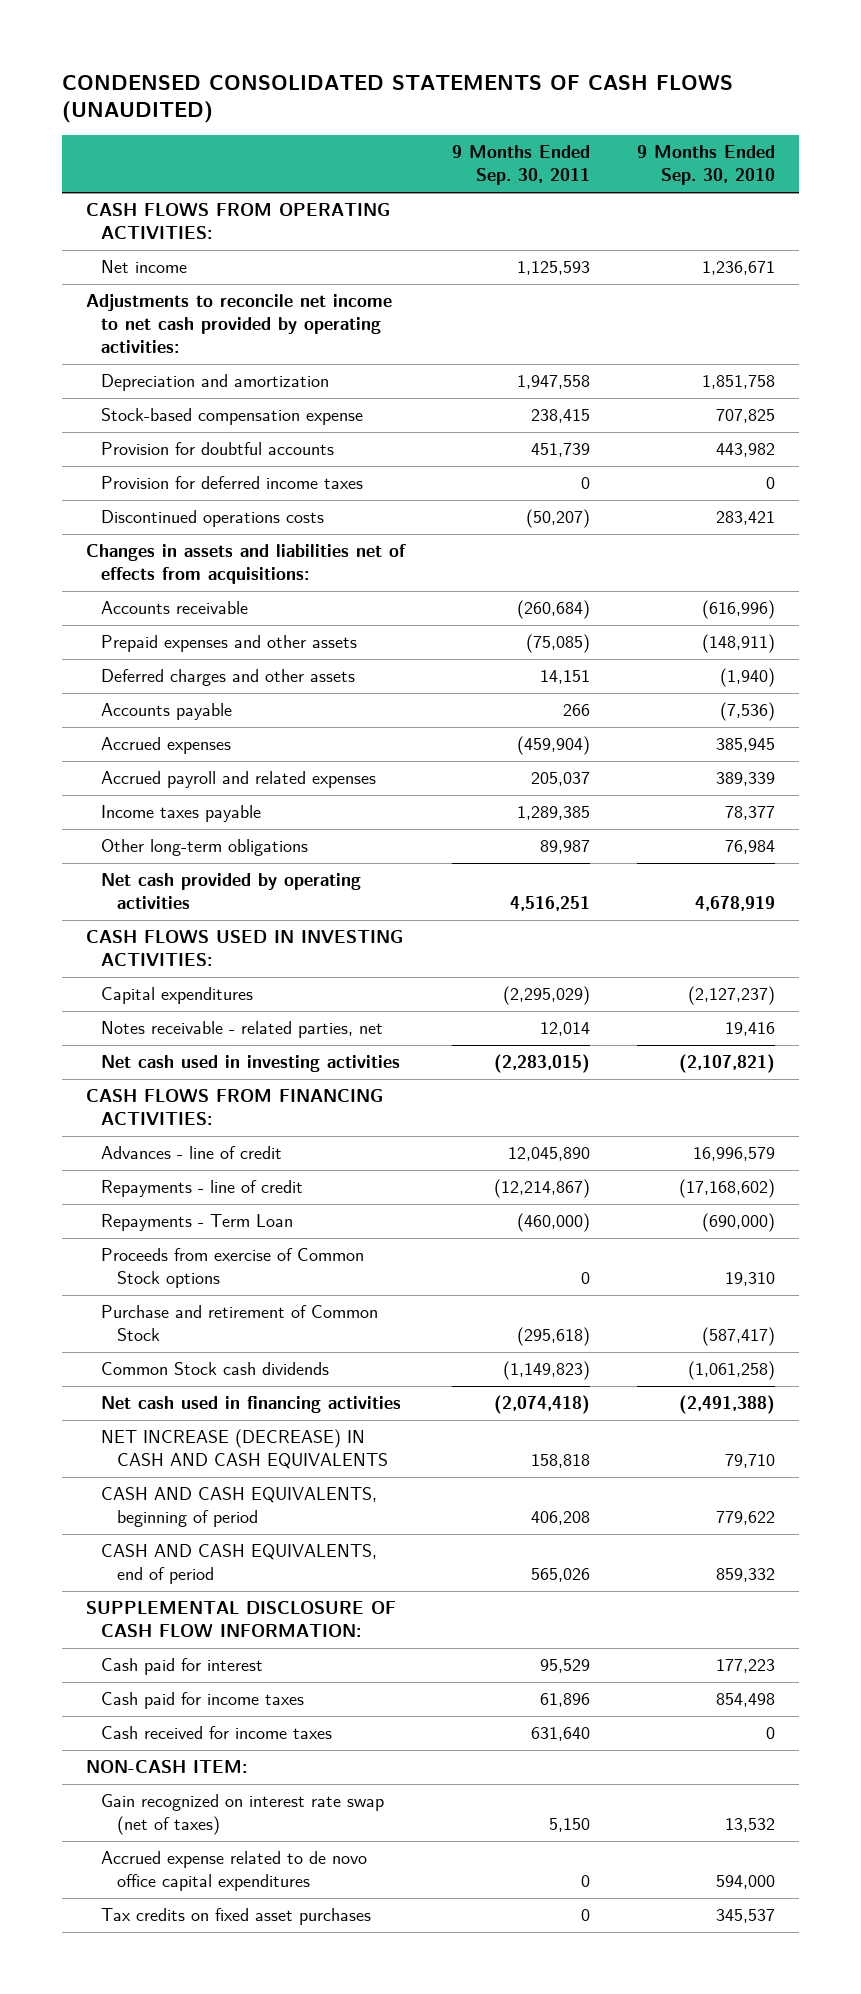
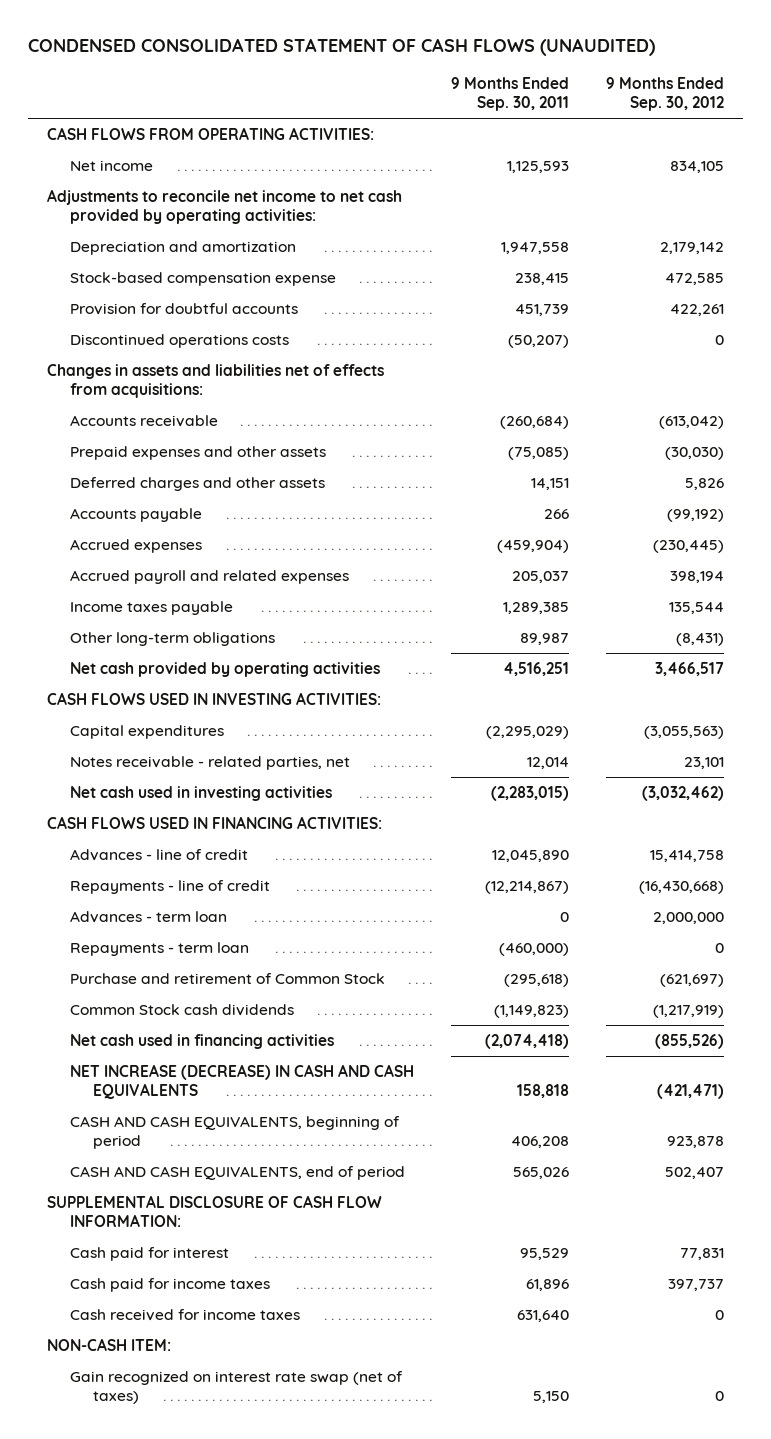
[61,74,733,124] CONDENSED CONSOLIDATED STATEMENTS OF CASH FLOWS (UNAUDITED) -> [28,38,656,57] CONDENSED CONSOLIDATED STATEMENT OF CASH FLOWS (UNAUDITED)
[637,145,776,186] 9 Months Ended Sep. 30, 2010 -> none
none -> [606,76,725,112] 9 Months Ended Sep. 30, 2012
[101,476,364,490] Provision for deferred income taxes -> none
[85,1089,383,1126] CASH FLOWS FROM FINANCING ACTIVITIES: -> [46,816,382,830] CASH FLOWS USED IN FINANCING ACTIVITIES:
[101,1248,365,1289] Proceeds from exercise of Common Stock options -> none
none -> [69,911,227,924] Advances - term loan
[101,1214,294,1232] Repayments - Term Loan -> [69,942,249,957] Repayments - term loan
[101,1851,368,1892] Accrued expense related to de novo office capital expenditures -> none
[101,1908,372,1926] Tax credits on fixed asset purchases -> none

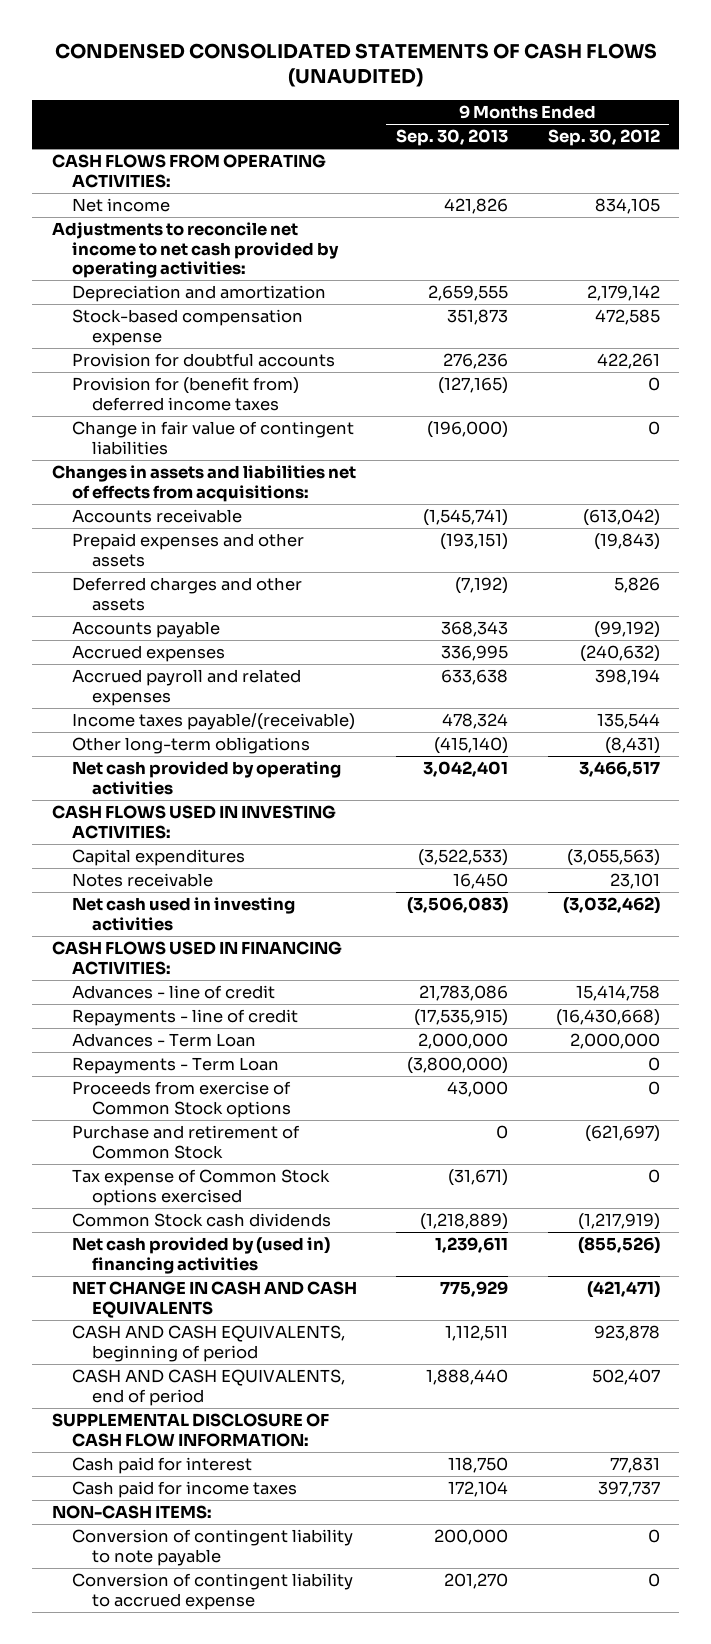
[28,38,656,57] CONDENSED CONSOLIDATED STATEMENT OF CASH FLOWS (UNAUDITED) -> [54,42,657,88] CONDENSED CONSOLIDATED STATEMENTS OF CASH FLOWS (UNAUDITED)
[450,76,569,112] 9 Months Ended Sep. 30, 2011 -> none
none -> [396,129,509,147] Sep. 30, 2013
[69,334,289,349] Discontinued operations costs -> none
none -> [71,377,299,411] Provision for (benefit from) deferred income taxes
none -> [71,421,354,455] Change in fair value of contingent liabilities
[665,447,725,461] (30,030) -> [593,533,660,551] (19,843)
[653,540,725,554] (230,445) -> [579,645,660,663] (240,632)
[69,601,233,616] Income taxes payable -> [71,713,355,731] Income taxes payable/(receivable)
[69,756,350,771] Notes receivable - related parties, net -> [71,873,213,888] Notes receivable
[69,911,227,924] Advances - term loan -> [71,1033,256,1048] Advances - Term Loan
[69,942,249,957] Repayments - term loan -> [71,1057,279,1075] Repayments - Term Loan
none -> [71,1081,291,1118] Proceeds from exercise of Common Stock options
none -> [71,1169,330,1206] Tax expense of Common Stock options exercised
[69,1034,334,1050] Net cash used in financing activities -> [71,1237,330,1274] Net cash provided by (used in) financing activities
[69,1064,414,1100] NET INCREASE (DECREASE) IN CASH AND CASH EQUIVALENTS -> [71,1281,357,1318] NET CHANGE IN CASH AND CASH EQUIVALENTS
[69,1309,300,1322] Cash received for income taxes -> none
[69,1371,403,1405] Gain recognized on interest rate swap (net of taxes) -> none
[46,1338,171,1352] NON-CASH ITEM: -> [51,1505,212,1520] NON-CASH ITEMS:
none -> [71,1529,353,1566] Conversion of contingent liability to note payable
none -> [71,1573,353,1610] Conversion of contingent liability to accrued expense

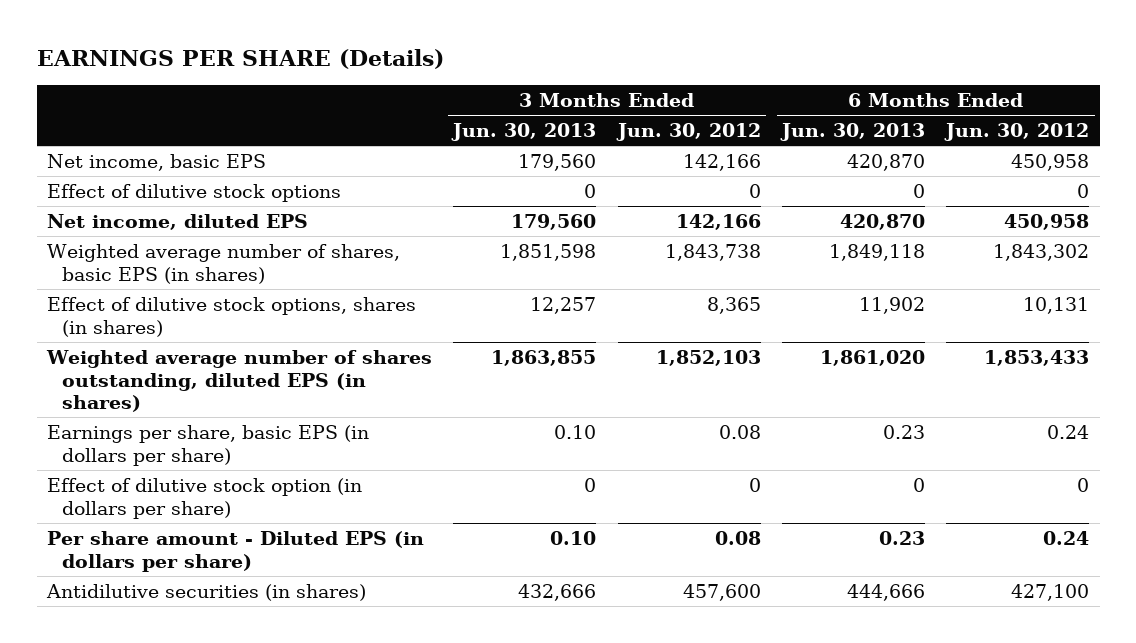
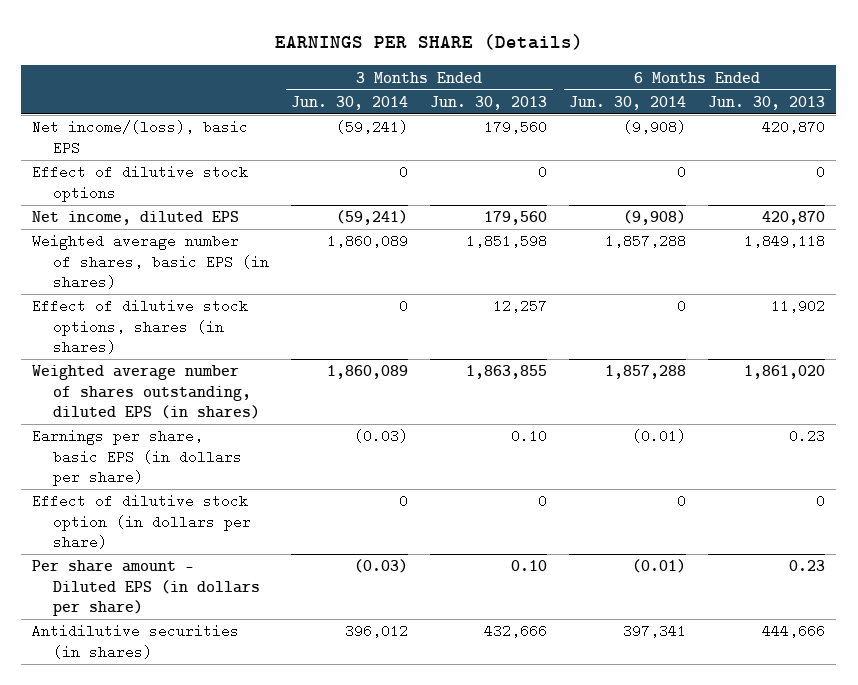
[615,122,761,141] Jun. 30, 2012 -> none
[944,122,1090,141] Jun. 30, 2012 -> none
none -> [291,96,409,111] Jun. 30, 2014
none -> [569,96,687,111] Jun. 30, 2014
[47,153,267,171] Net income, basic EPS -> [32,120,249,155] Net income/(loss), basic EPS

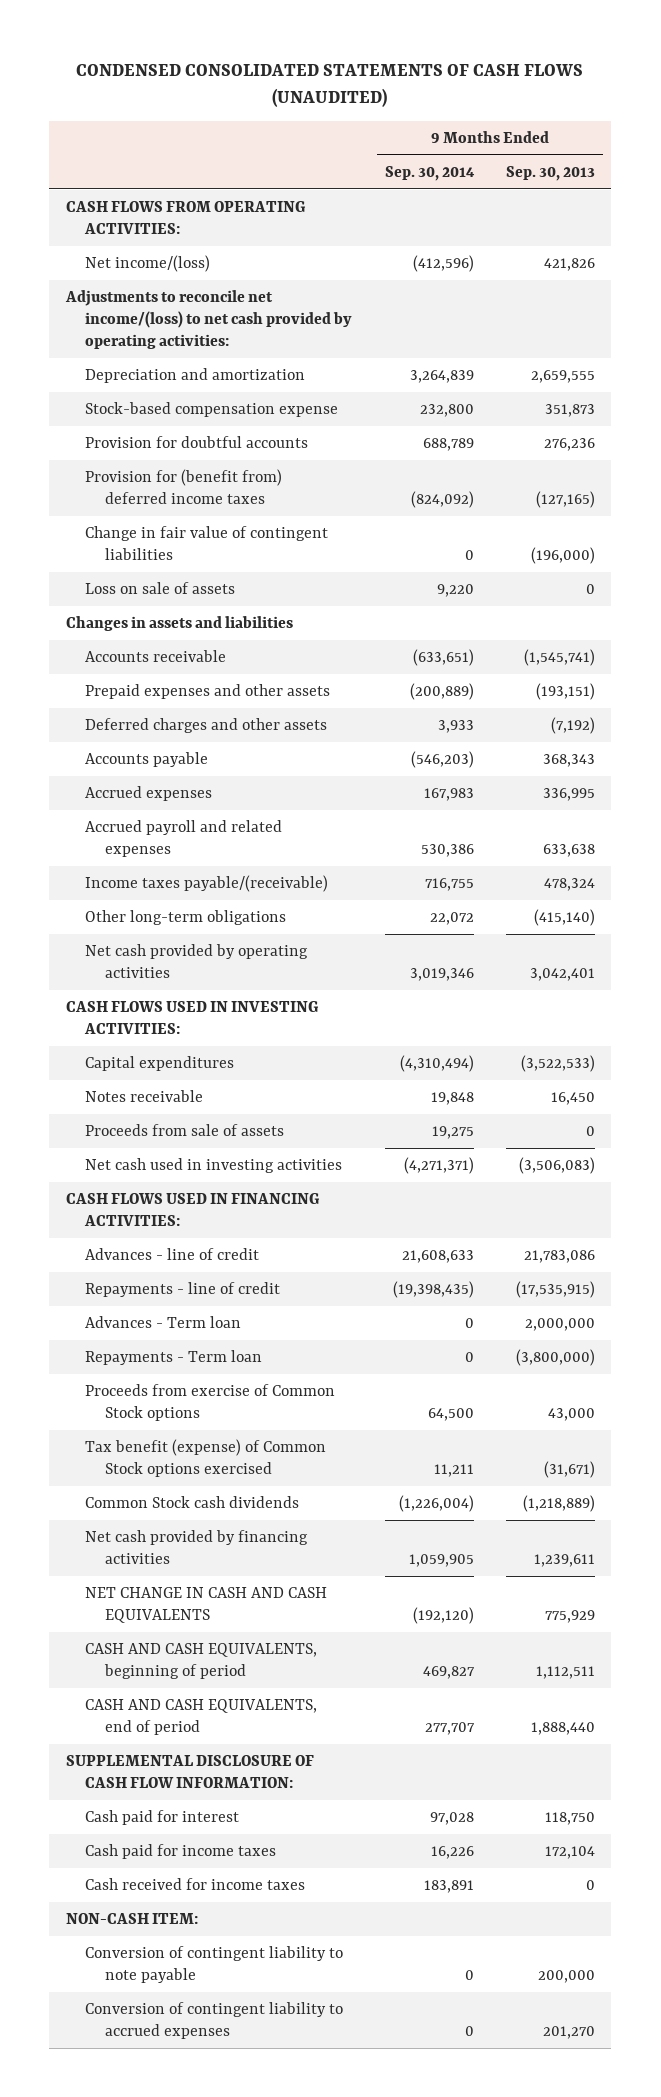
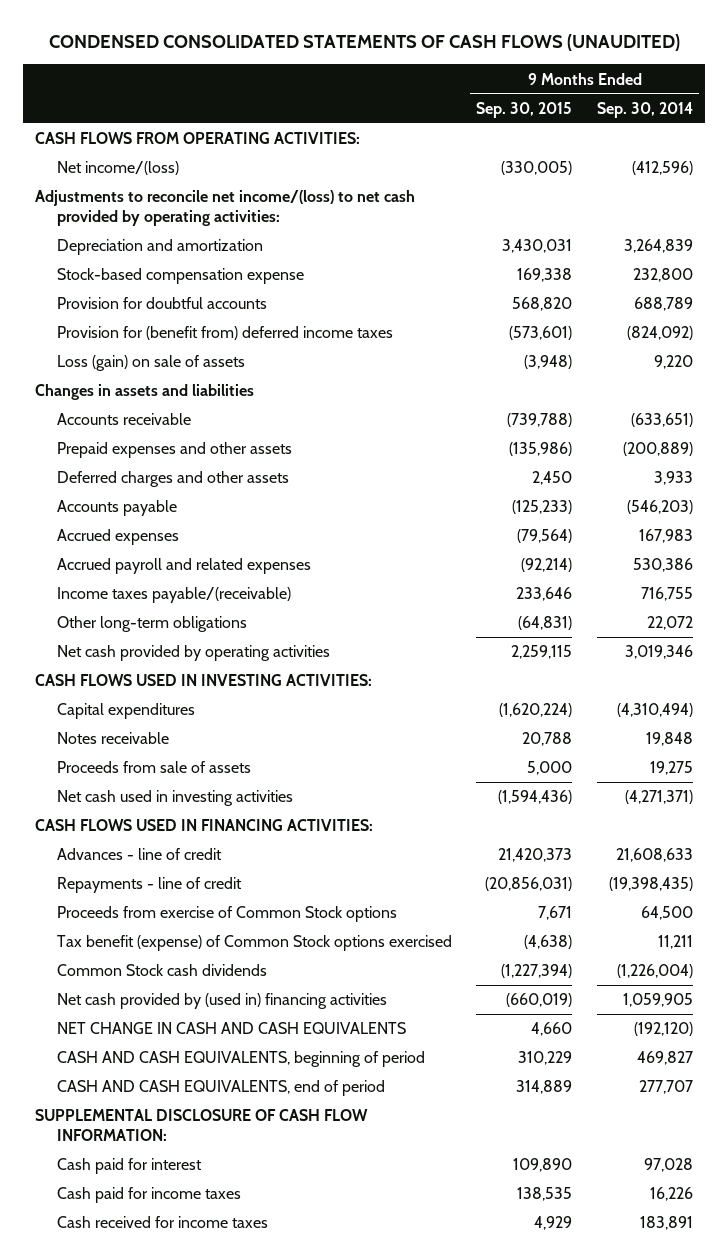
[506,165,596,181] Sep. 30, 2013 -> none
none -> [476,101,573,118] Sep. 30, 2015
[85,525,329,560] Change in fair value of contingent liabilities -> none
[85,581,236,594] Loss on sale of assets -> [57,355,246,372] Loss (gain) on sale of assets
[85,1315,242,1328] Advances - Term loan -> none
[85,1349,263,1365] Repayments - Term loan -> none
[85,1529,309,1564] Net cash provided by financing activities -> [57,993,388,1010] Net cash provided by (used in) financing activities
[65,1912,198,1924] NON-CASH ITEM: -> none
[85,1945,344,1983] Conversion of contingent liability to note payable -> none
[85,2001,344,2039] Conversion of contingent liability to accrued expenses -> none

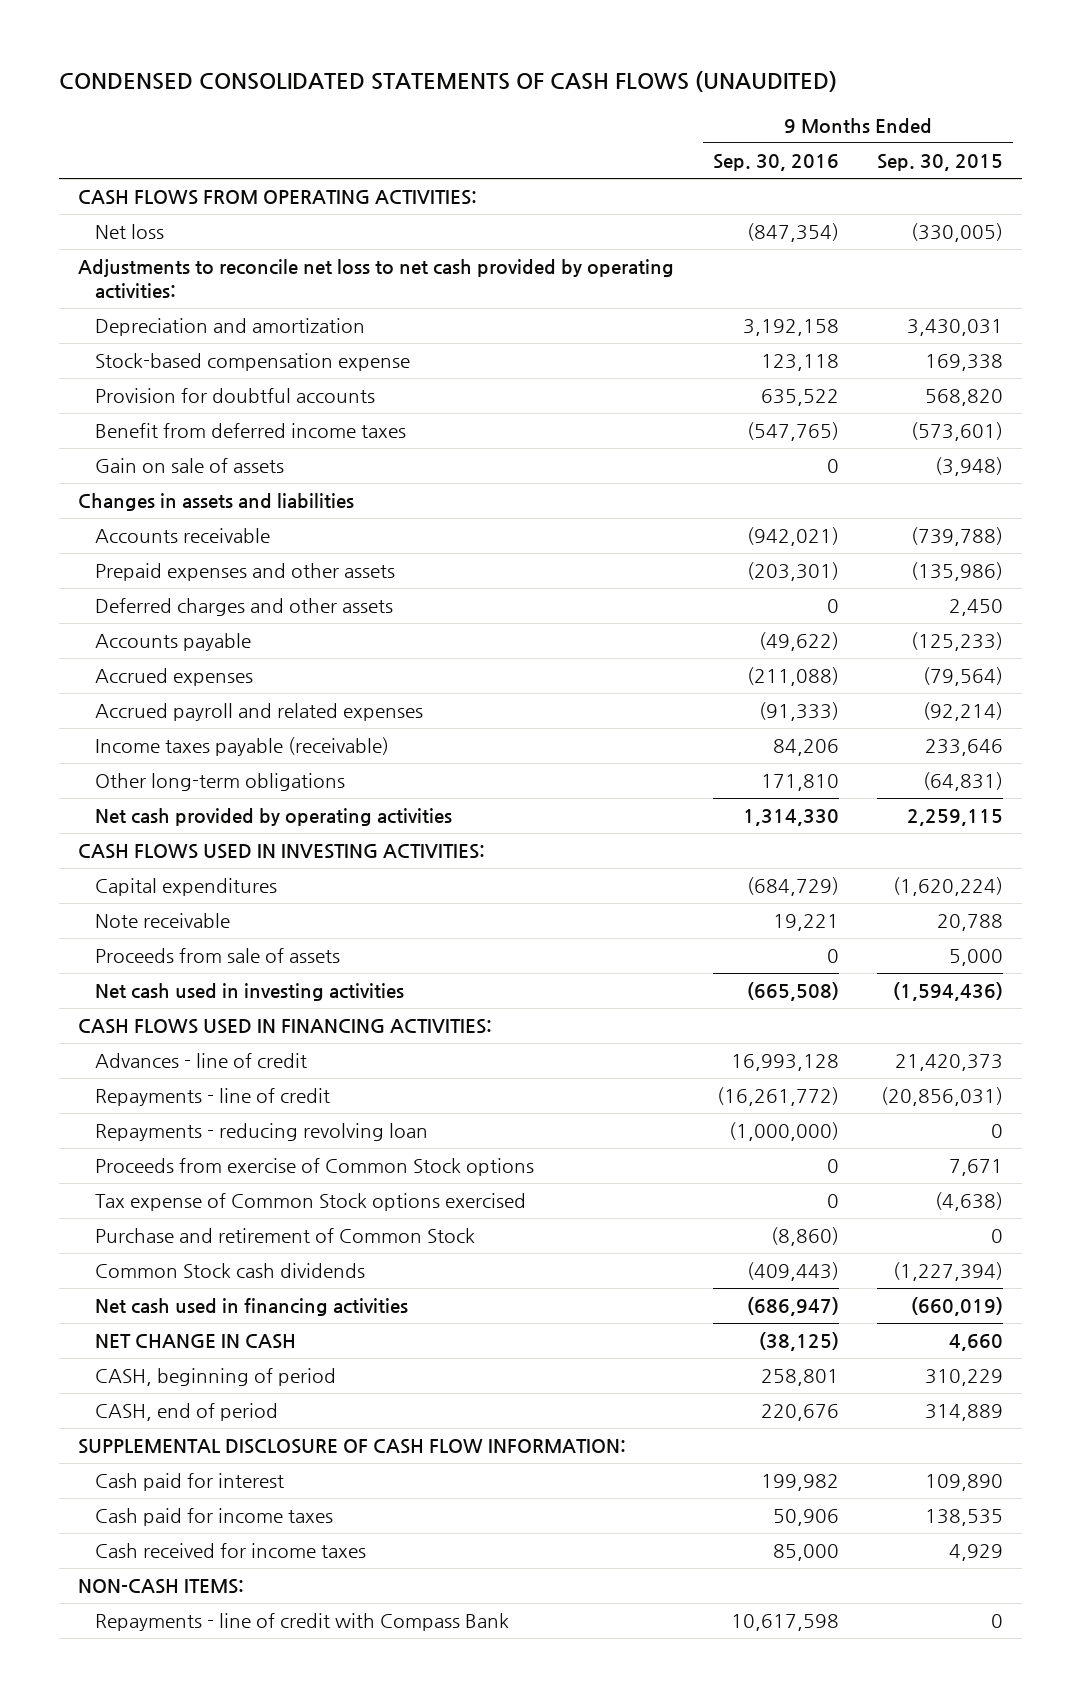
[596,101,693,118] Sep. 30, 2014 -> none
none -> [712,154,839,172] Sep. 30, 2016
[57,161,180,176] Net income/(loss) -> [95,224,165,240] Net loss
[35,190,416,227] Adjustments to reconcile net income/(loss) to net cash provided by operating activities: -> [77,259,674,300] Adjustments to reconcile net loss to net cash provided by operating activities:
[57,326,394,341] Provision for (benefit from) deferred income taxes -> [95,423,407,439] Benefit from deferred income taxes
[57,355,246,372] Loss (gain) on sale of assets -> [95,458,285,474] Gain on sale of assets
[57,587,292,604] Income taxes payable/(receivable) -> [95,737,390,757] Income taxes payable (receivable)
[57,732,170,745] Notes receivable -> [95,913,231,929] Note receivable
none -> [95,1123,429,1142] Repayments - reducing revolving loan
[57,935,453,952] Tax benefit (expense) of Common Stock options exercised -> [95,1193,527,1212] Tax expense of Common Stock options exercised
none -> [95,1228,476,1244] Purchase and retirement of Common Stock
[57,993,388,1010] Net cash provided by (used in) financing activities -> [95,1298,409,1317] Net cash used in financing activities
[57,1022,407,1035] NET CHANGE IN CASH AND CASH EQUIVALENTS -> [95,1334,297,1350] NET CHANGE IN CASH
[57,1051,426,1068] CASH AND CASH EQUIVALENTS, beginning of period -> [95,1368,337,1387] CASH, beginning of period
[57,1080,386,1097] CASH AND CASH EQUIVALENTS, end of period -> [95,1403,279,1422] CASH, end of period
none -> [77,1579,244,1595] NON-CASH ITEMS:
none -> [95,1613,510,1632] Repayments - line of credit with Compass Bank

